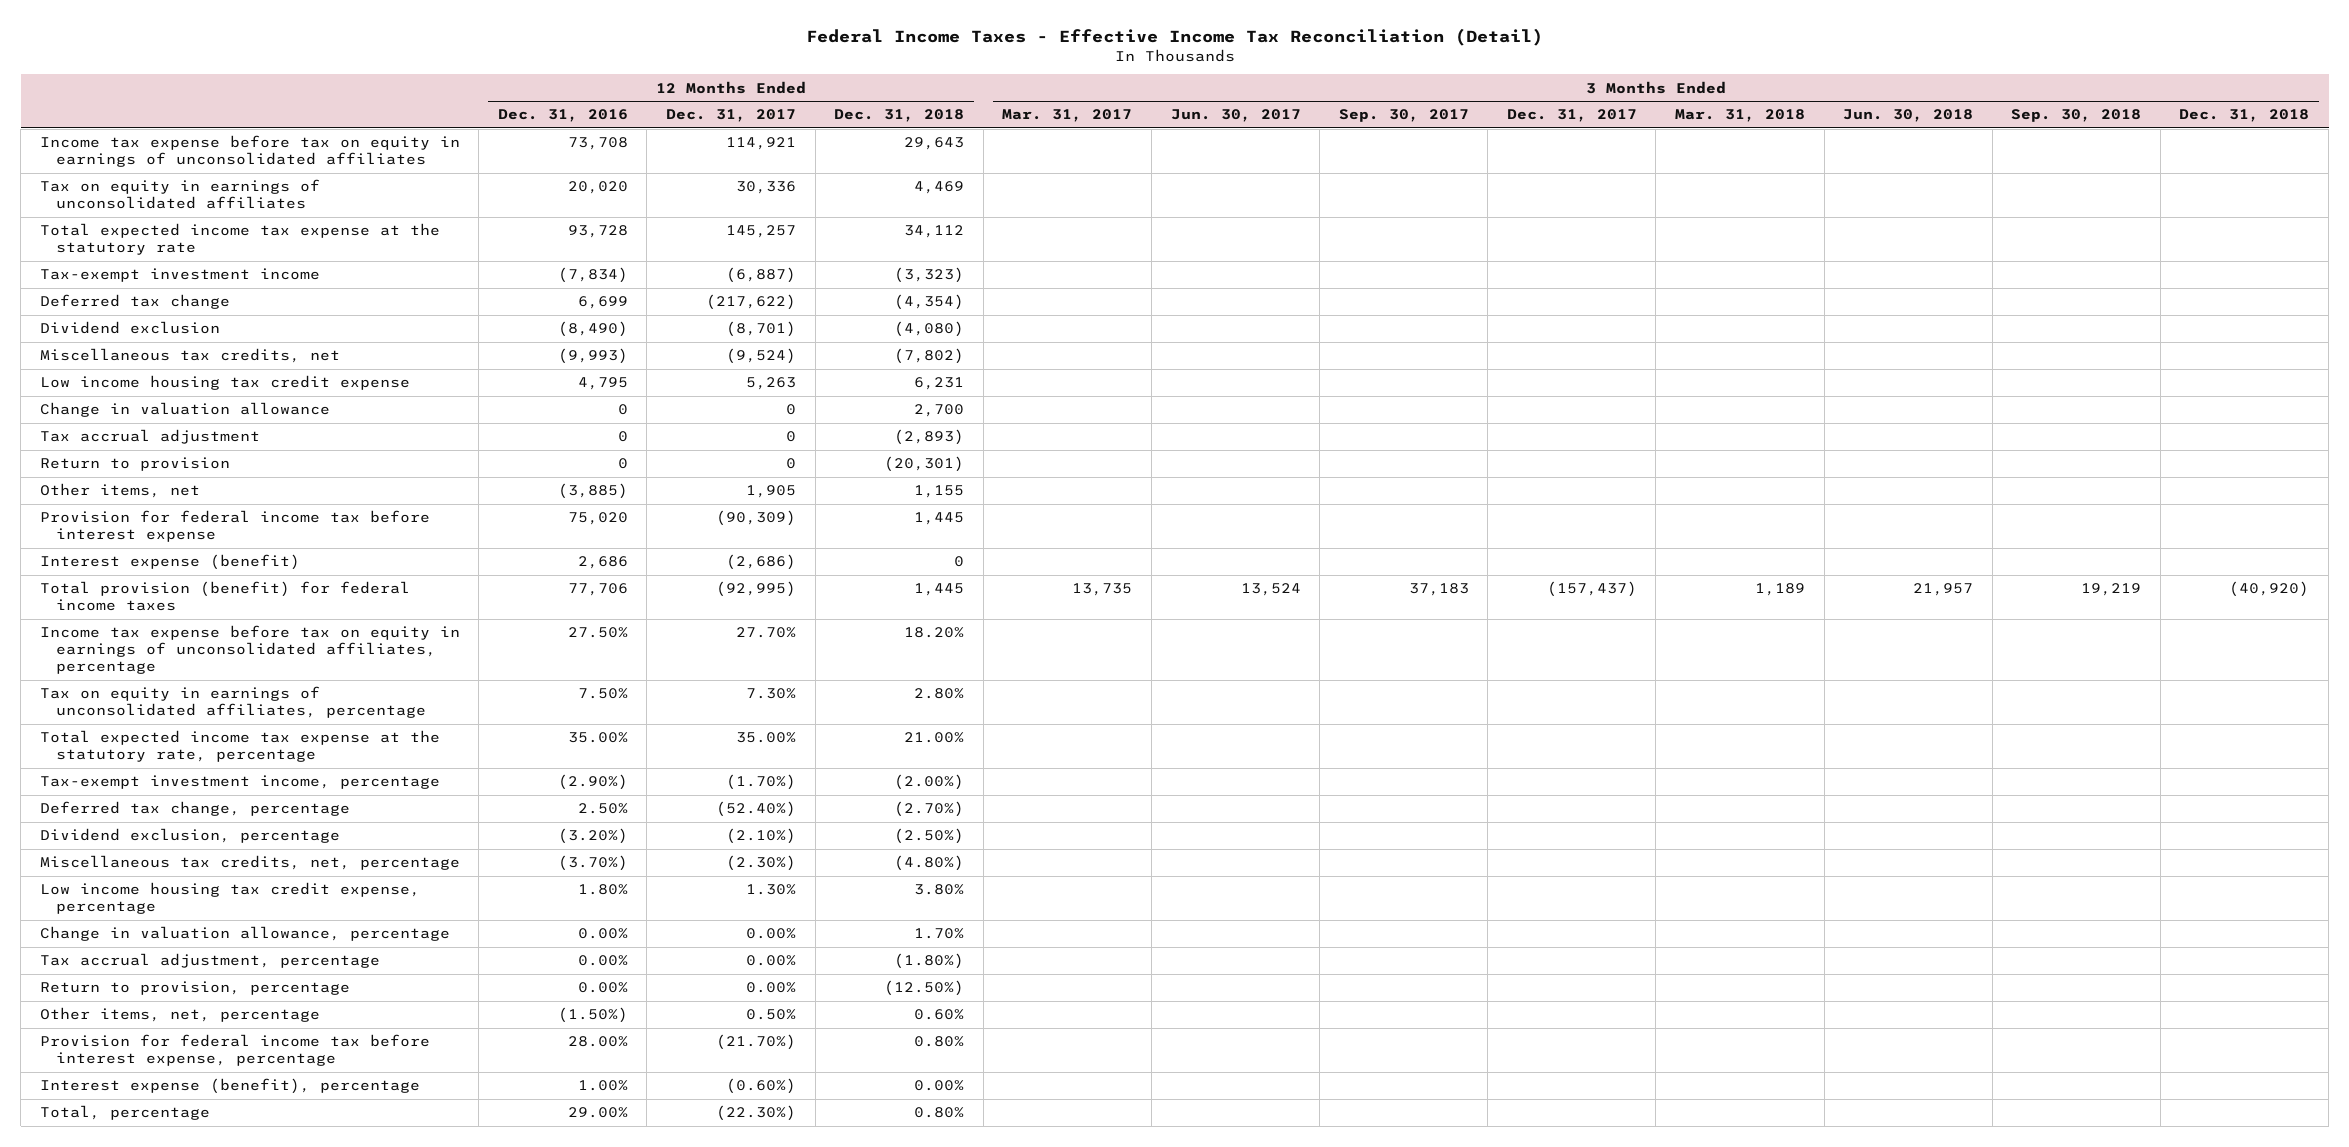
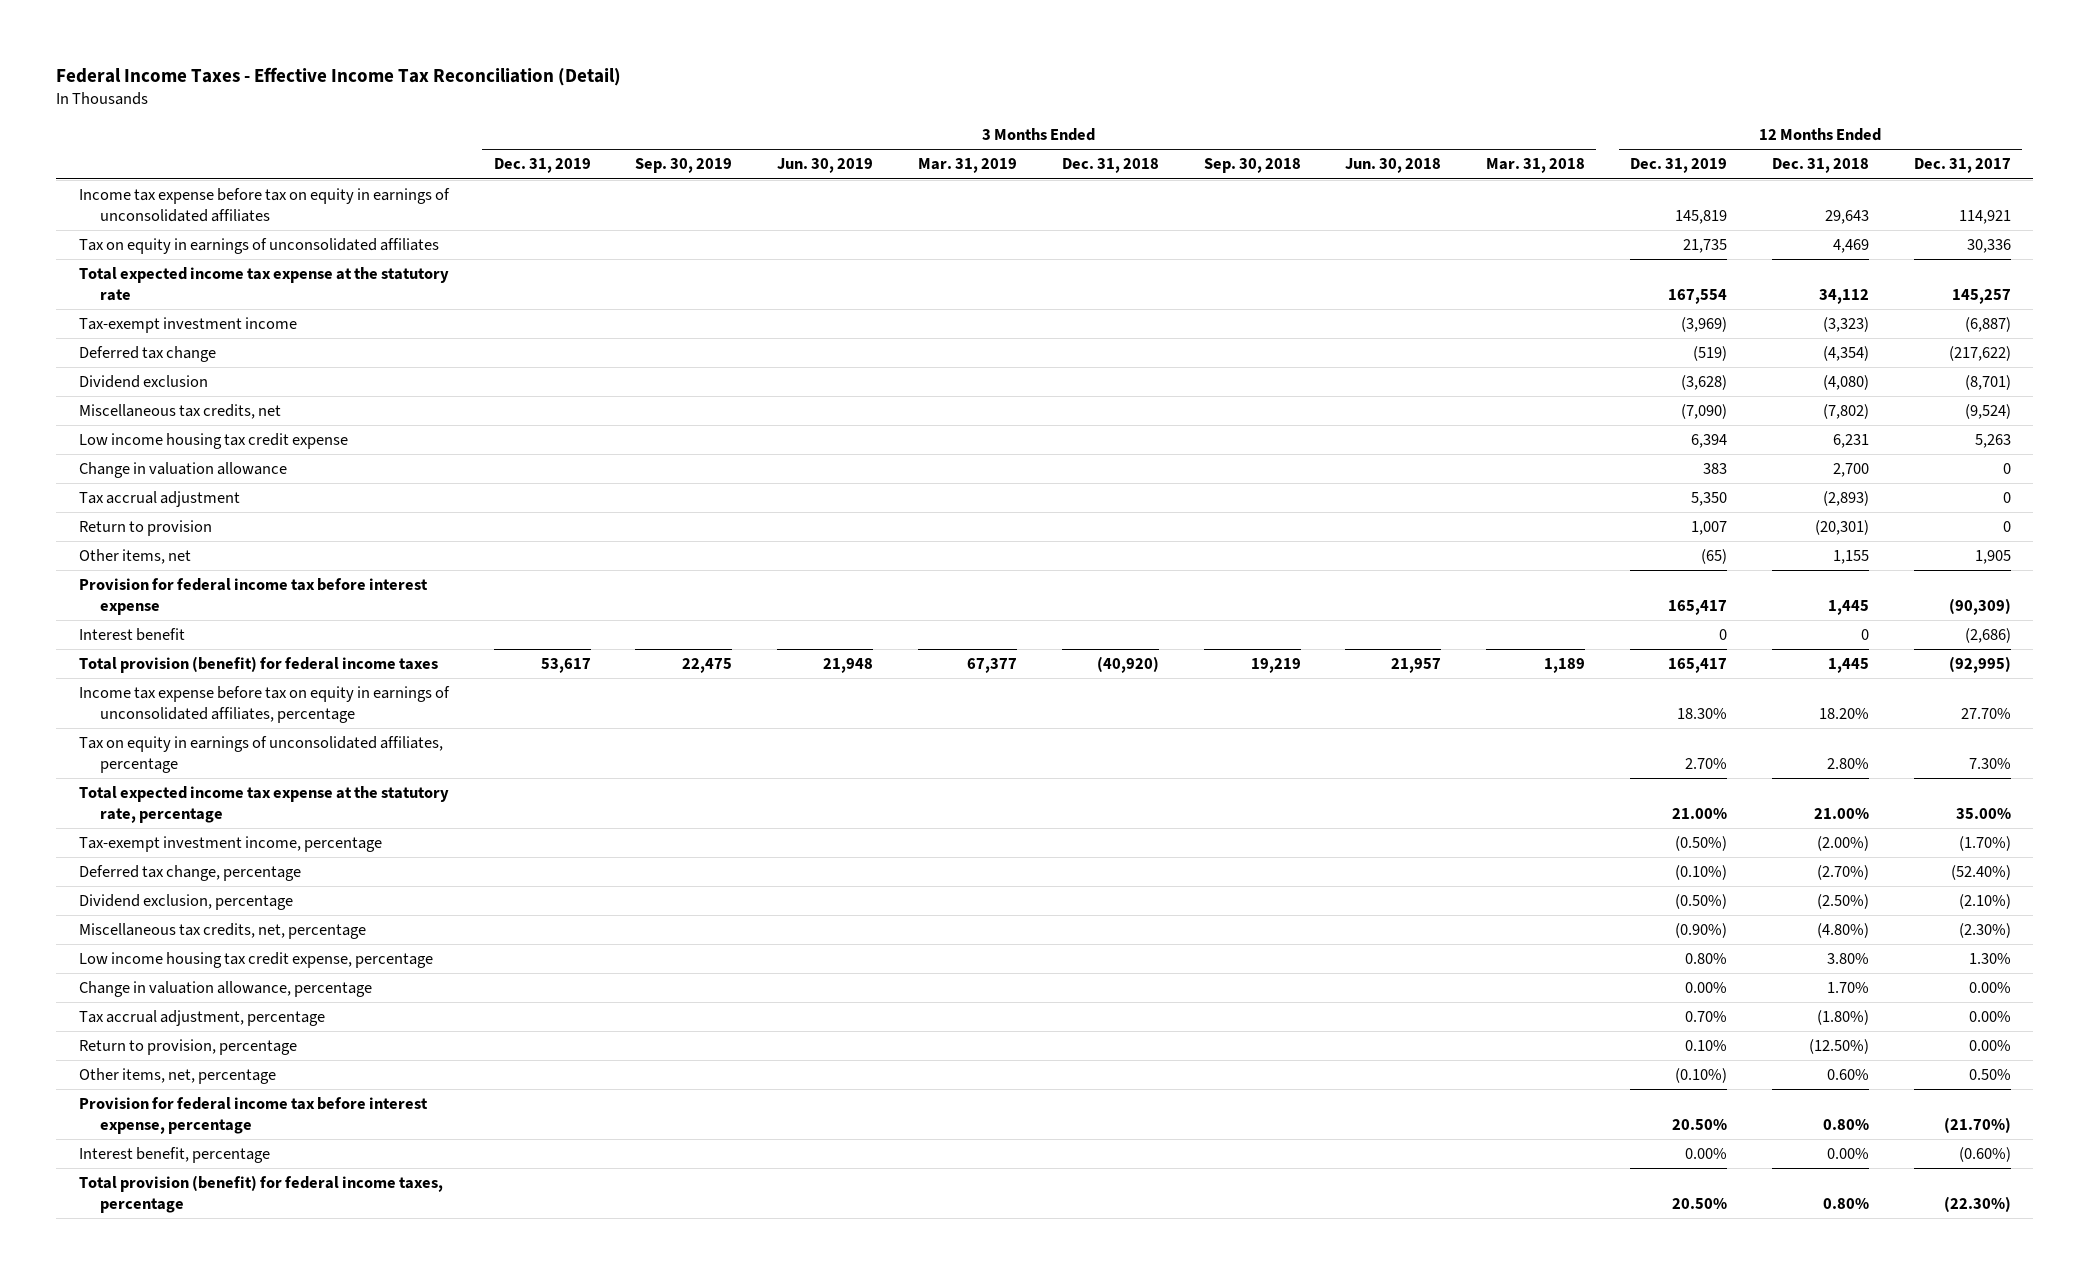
[497,109,628,123] Dec. 31, 2016 -> none
[1002,109,1133,123] Mar. 31, 2017 -> none
[1170,109,1301,123] Jun. 30, 2017 -> none
[1338,109,1469,123] Sep. 30, 2017 -> none
[1506,109,1637,123] Dec. 31, 2017 -> none
none -> [493,158,591,174] Dec. 31, 2019
none -> [635,158,733,174] Sep. 30, 2019
none -> [777,158,874,174] Jun. 30, 2019
none -> [918,158,1018,174] Mar. 31, 2019
none -> [1630,158,1728,174] Dec. 31, 2019
[39,554,300,571] Interest expense (benefit) -> [78,628,185,642] Interest benefit
[39,1078,420,1095] Interest expense (benefit), percentage -> [78,1147,270,1164] Interest benefit, percentage
[39,1105,210,1121] Total, percentage -> [78,1175,443,1213] Total provision (benefit) for federal income taxes, percentage

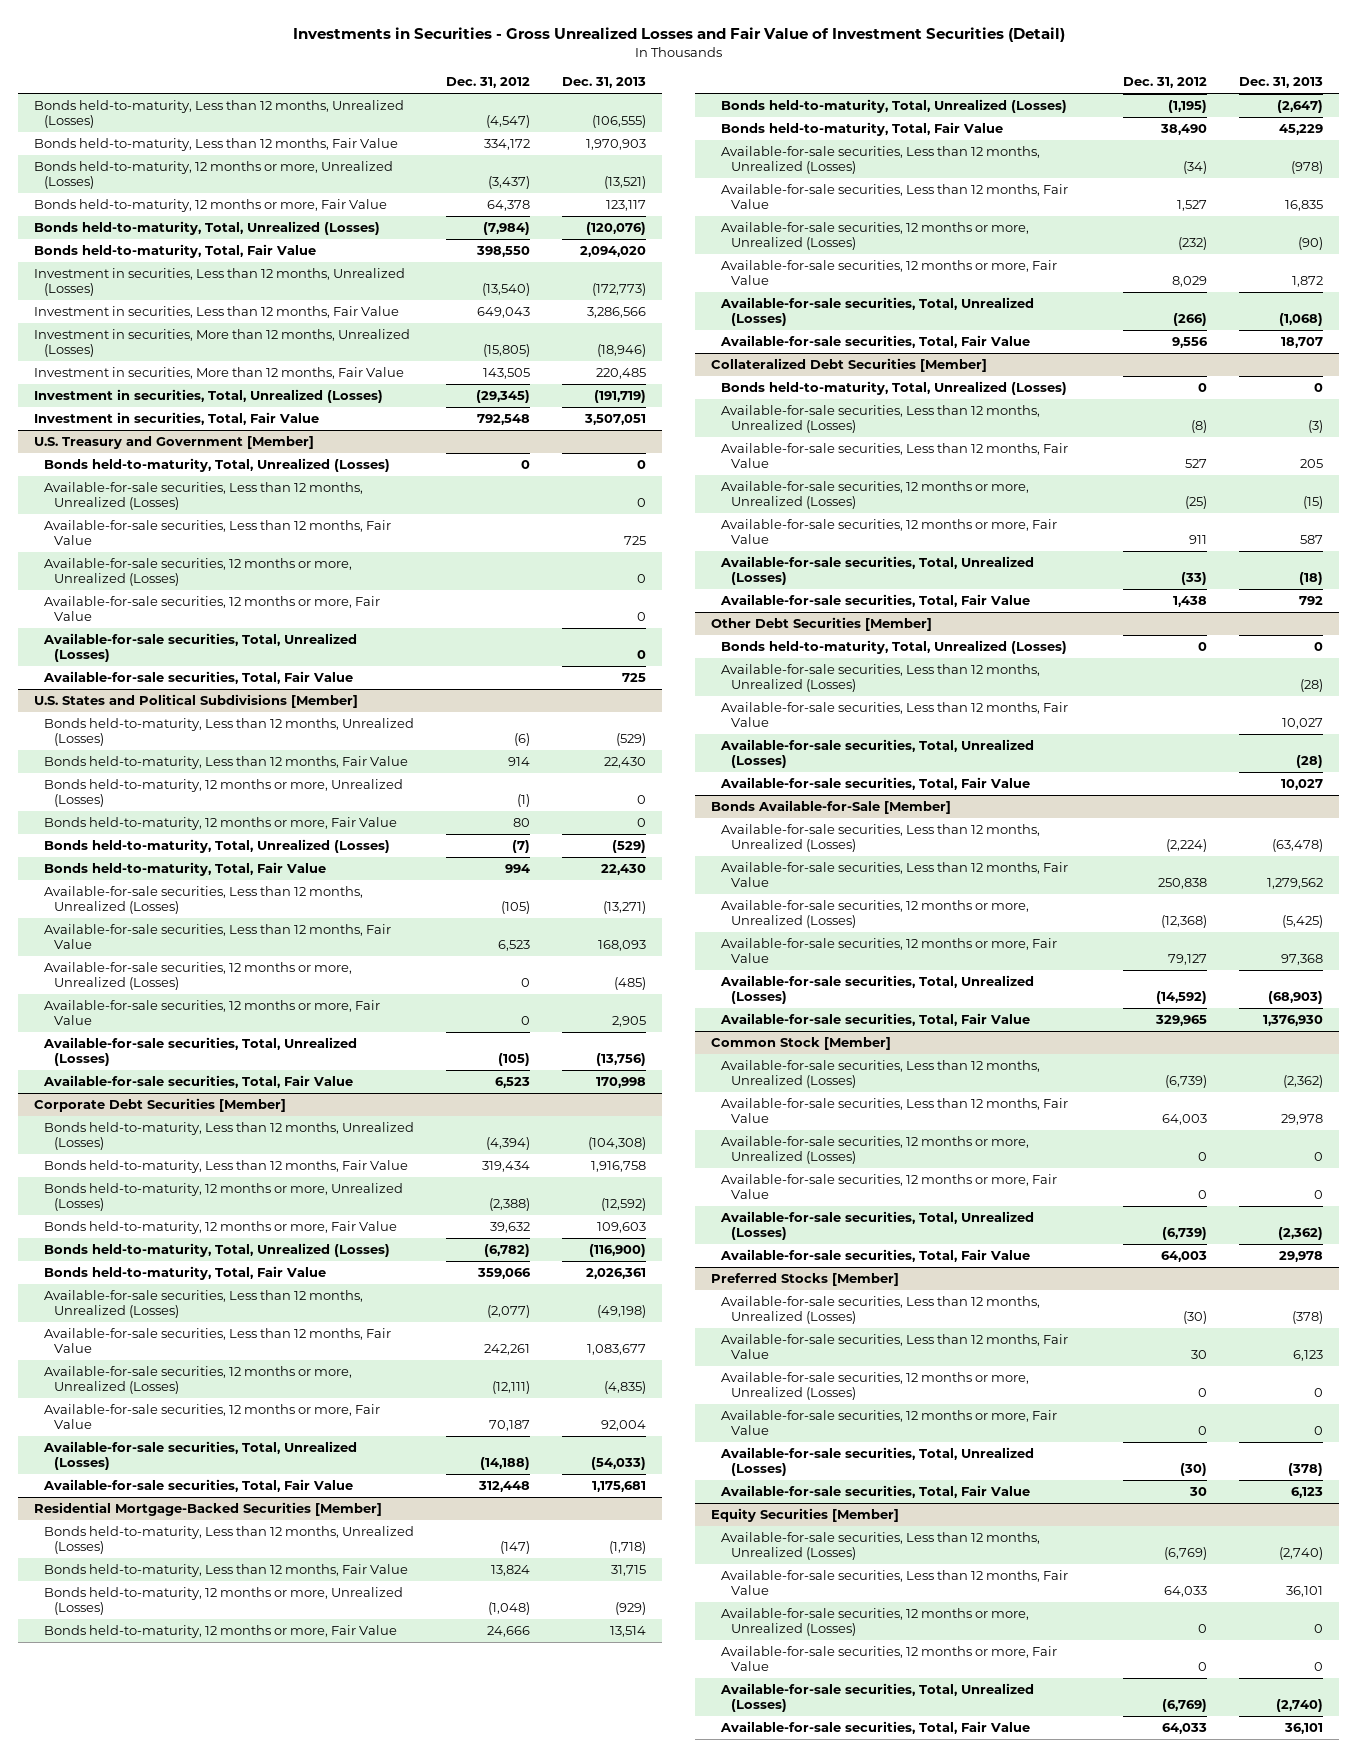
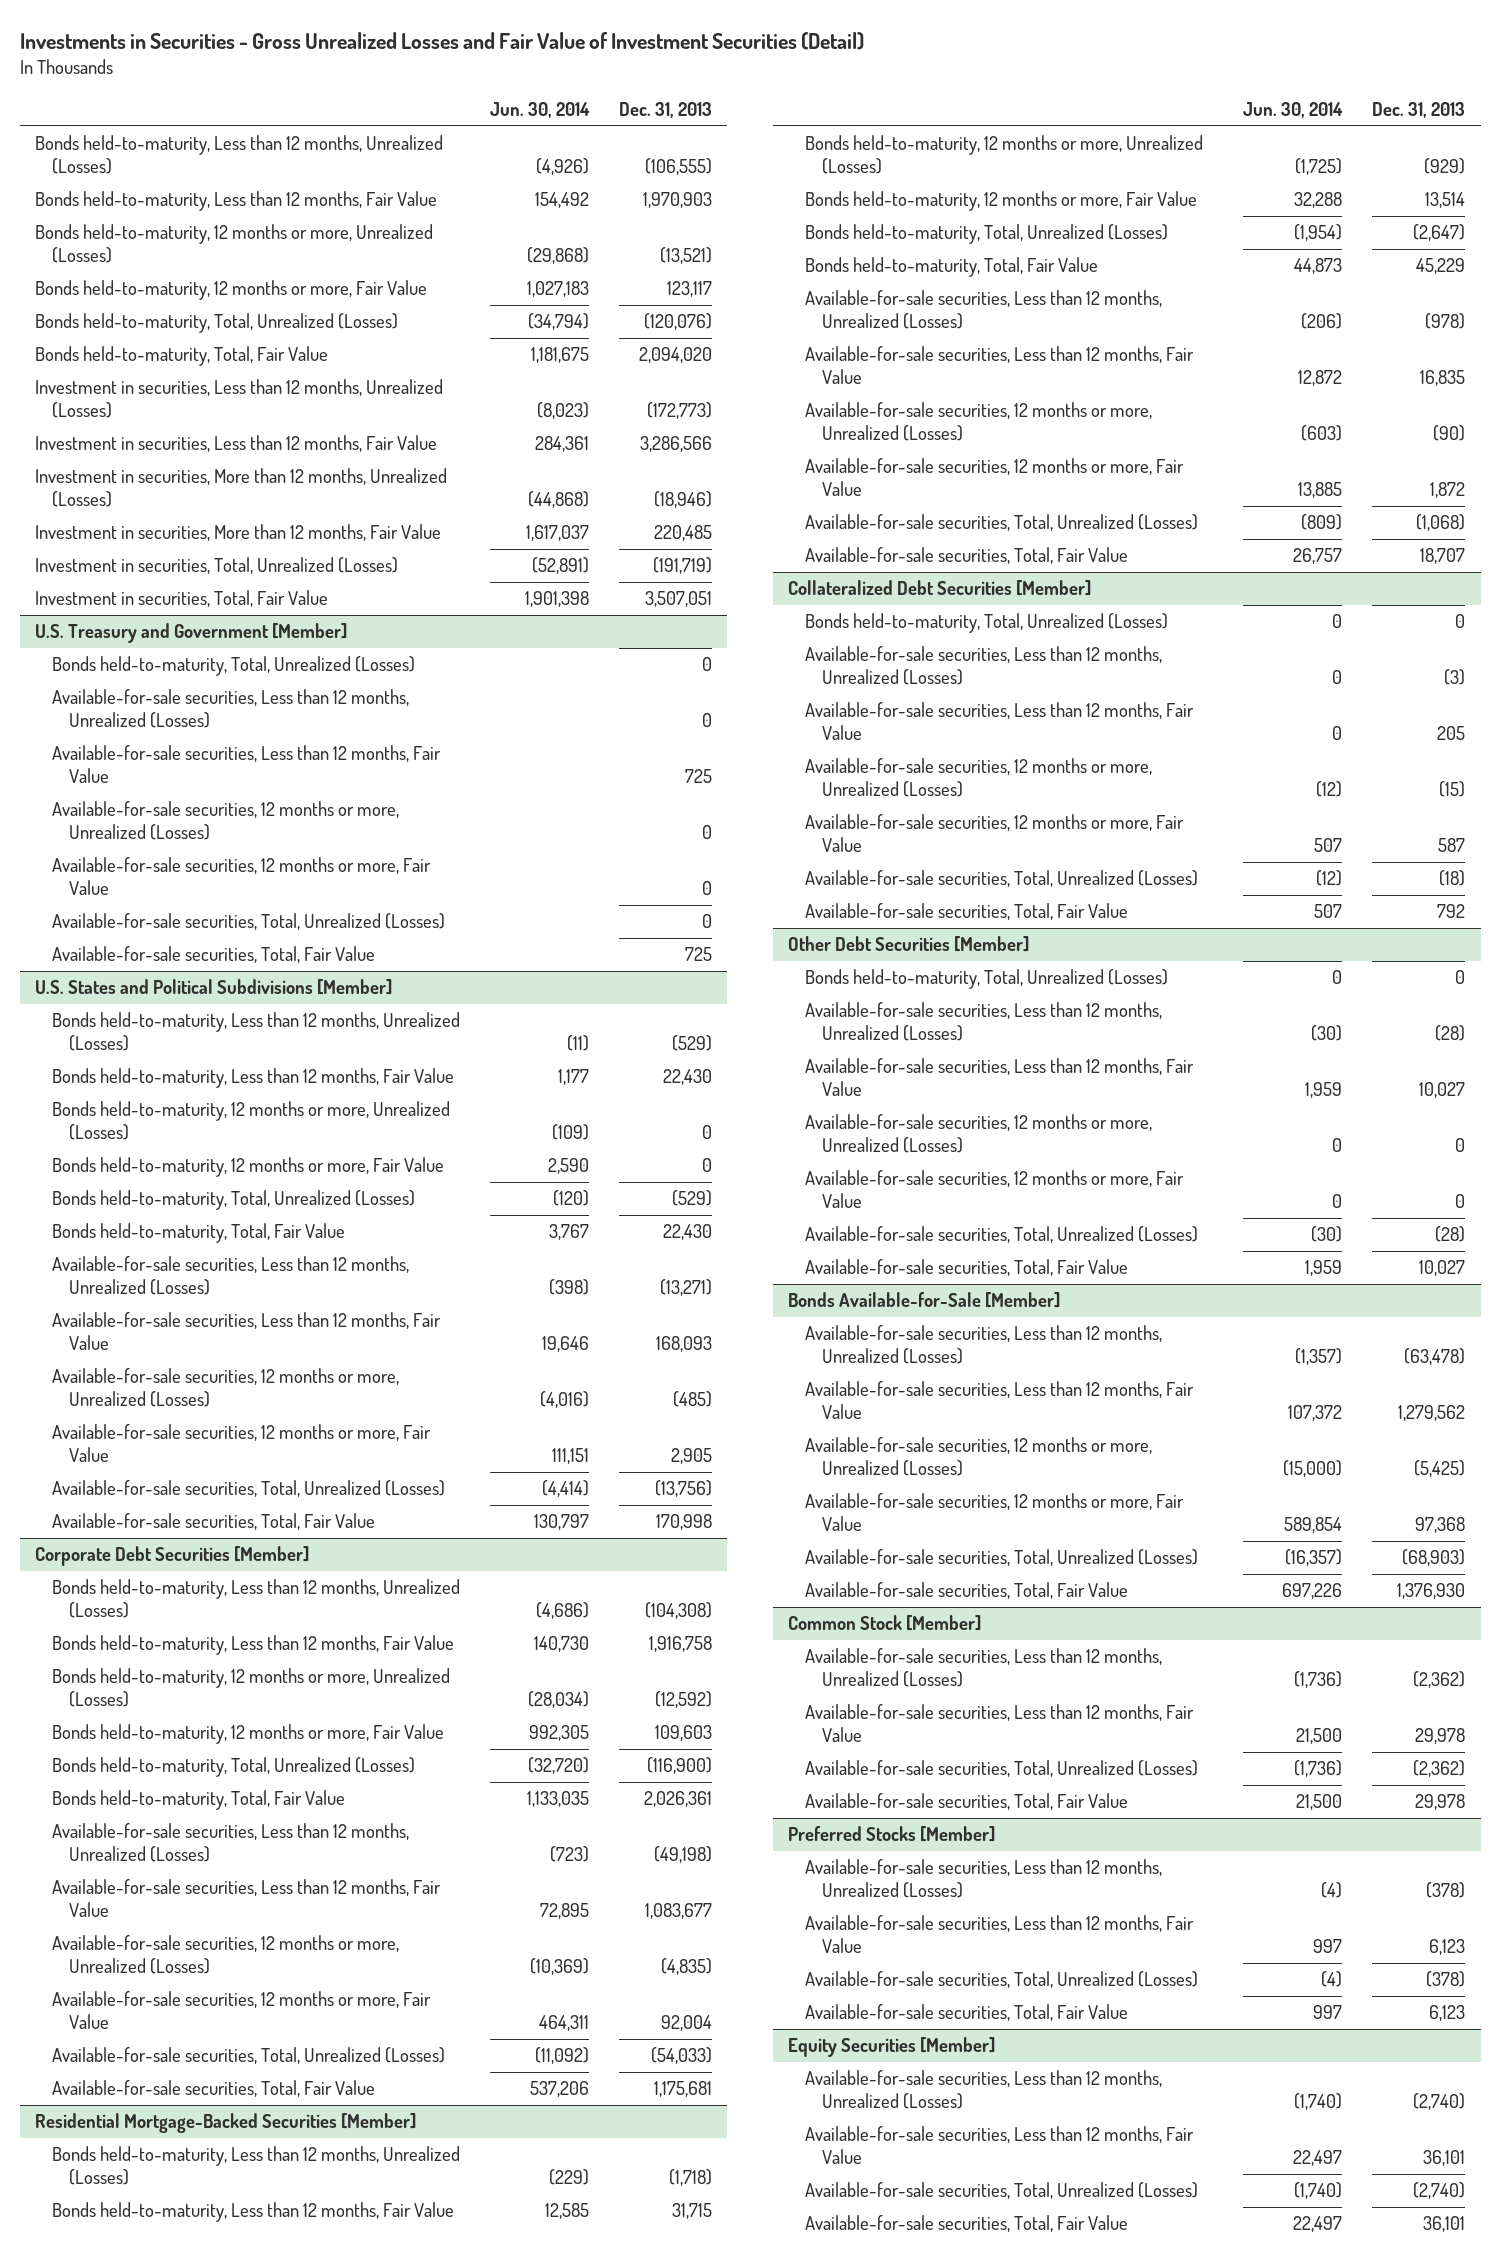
[446,77,531,89] Dec. 31, 2012 -> none
none -> [489,101,590,118] Jun. 30, 2014
none -> [805,1114,1153,1153] Available-for-sale securities, 12 months or more, Unrealized (Losses)
none -> [805,1170,1185,1208] Available-for-sale securities, 12 months or more, Fair Value
[720,1136,1029,1165] Available-for-sale securities, 12 months or more, Unrealized (Losses) -> none
[720,1174,1057,1200] Available-for-sale securities, 12 months or more, Fair Value -> none
[720,1372,1029,1401] Available-for-sale securities, 12 months or more, Unrealized (Losses) -> none
[720,1410,1057,1436] Available-for-sale securities, 12 months or more, Fair Value -> none
[720,1608,1029,1637] Available-for-sale securities, 12 months or more, Unrealized (Losses) -> none
[720,1646,1057,1672] Available-for-sale securities, 12 months or more, Fair Value -> none

